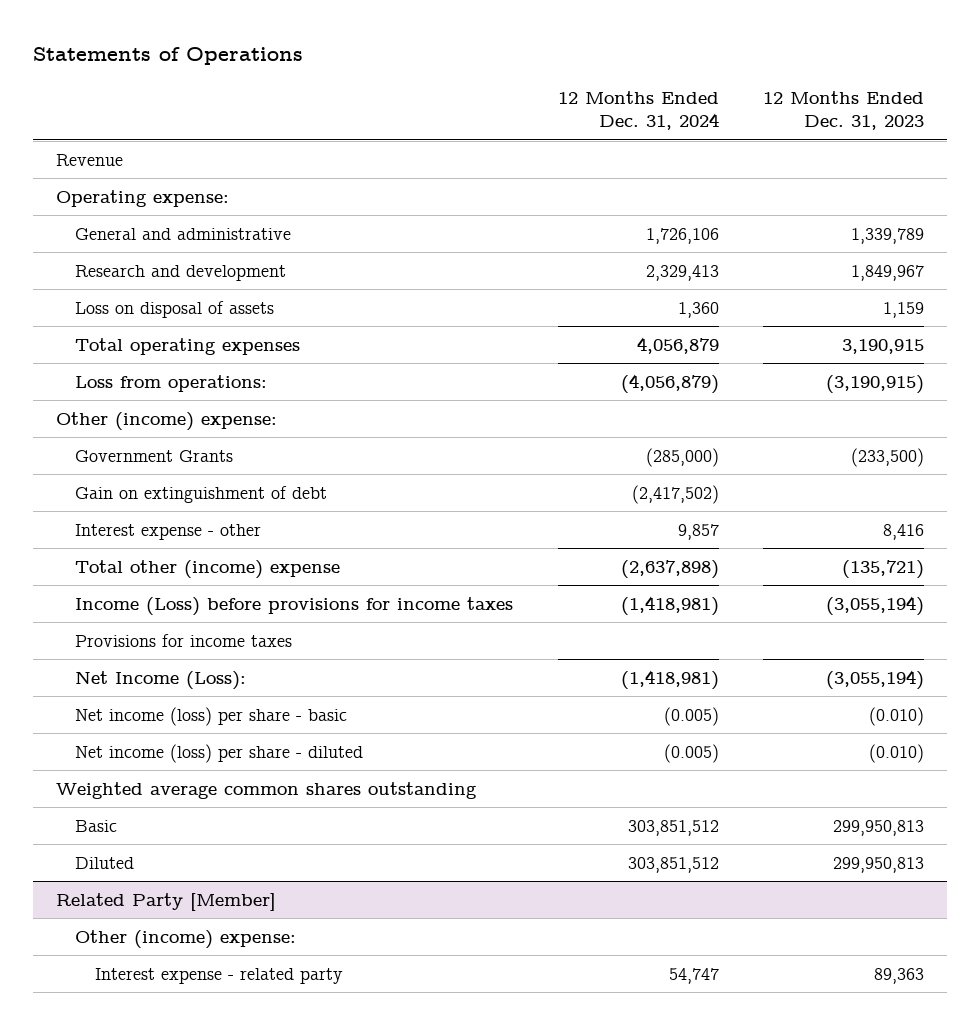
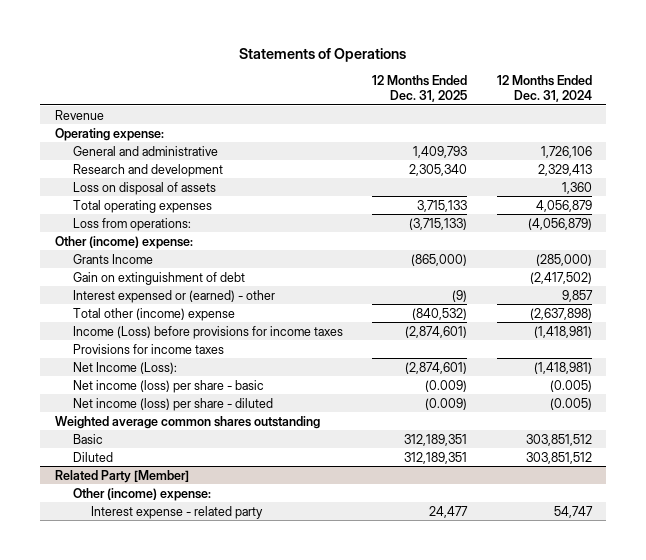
[763,91,925,131] 12 Months Ended Dec. 31, 2023 -> none
none -> [372,75,468,103] 12 Months Ended Dec. 31, 2025
[75,449,234,462] Government Grants -> [72,253,153,264] Grants Income
[75,523,262,540] Interest expense - other -> [72,289,275,303] Interest expensed or (earned) - other

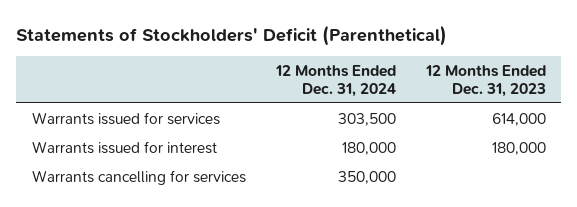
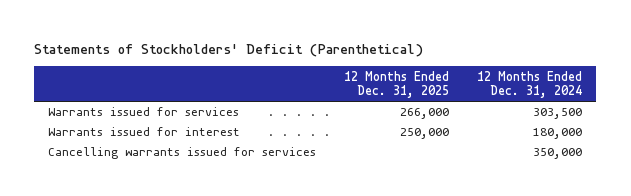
[424,64,546,97] 12 Months Ended Dec. 31, 2023 -> none
none -> [344,70,450,99] 12 Months Ended Dec. 31, 2025
[31,169,246,185] Warrants cancelling for services -> [48,147,317,160] Cancelling warrants issued for services

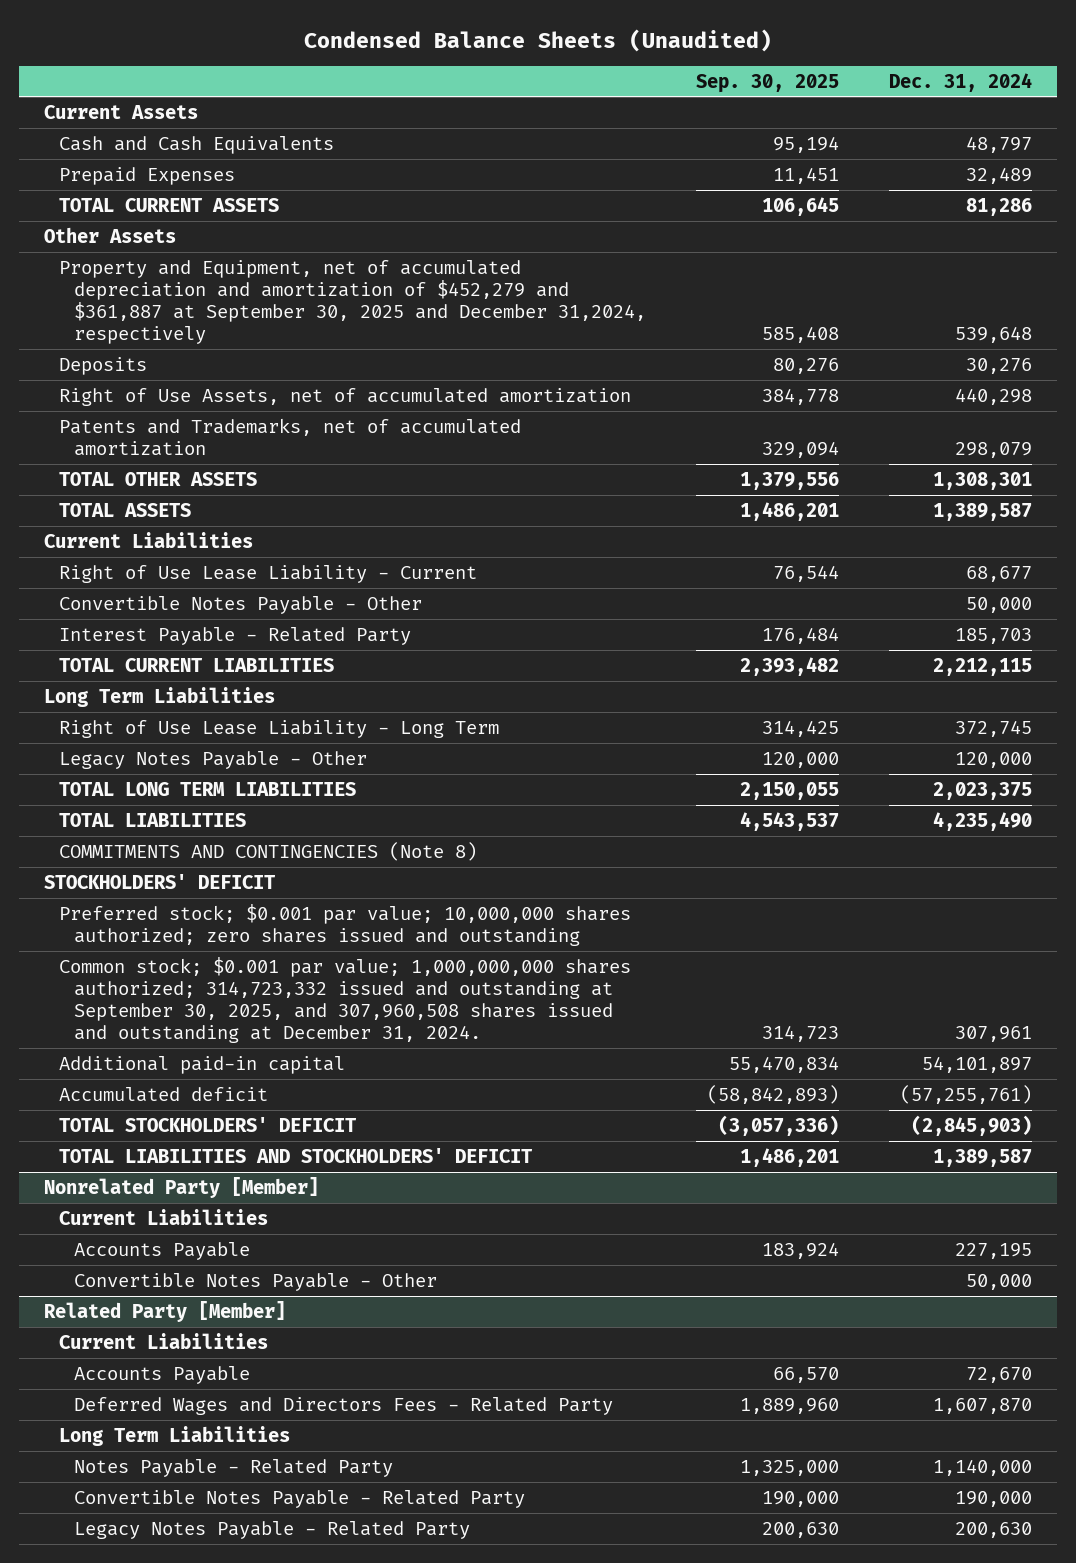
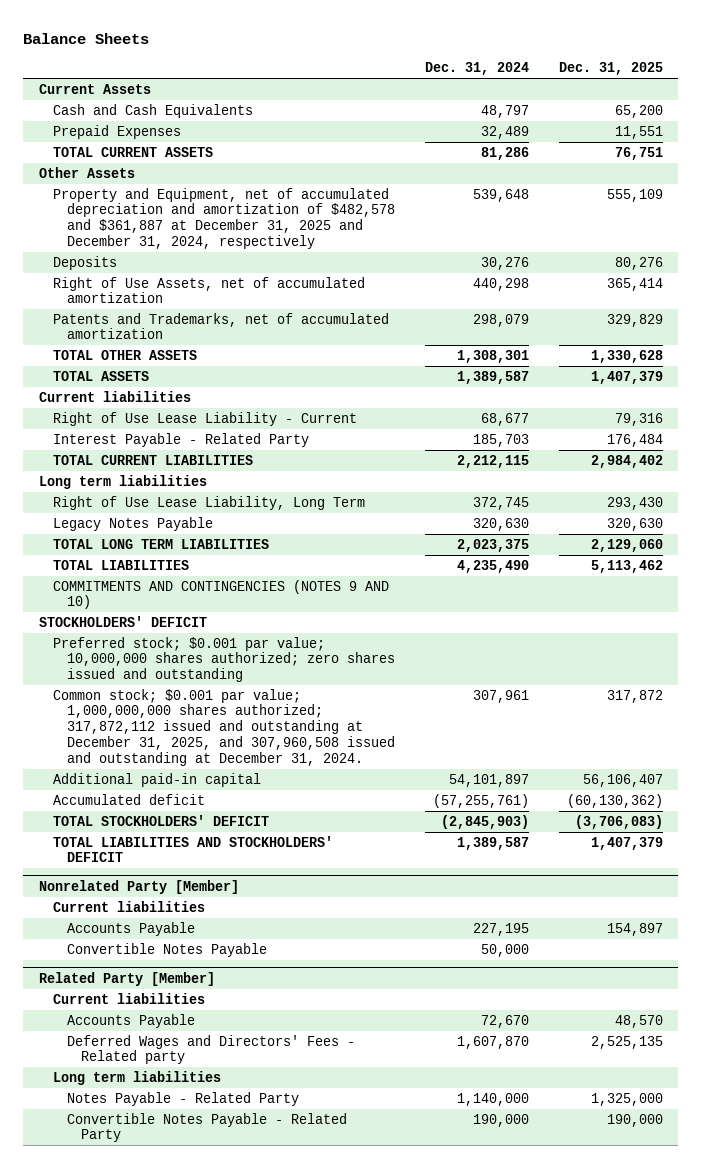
[304,28,773,52] Condensed Balance Sheets (Unaudited) -> [23,33,150,45] Balance Sheets
[696,73,840,93] Sep. 30, 2025 -> none
none -> [559,62,664,76] Dec. 31, 2025
[59,259,646,345] Property and Equipment, net of accumulated depreciation and amortization of $452,279 and $361,887 at September 30, 2025 and December 31,2024, respectively -> [52,187,395,250] Property and Equipment, net of accumulated depreciation and amortization of $482,578 and $361,887 at December 31, 2025 and December 31, 2024, respectively
[44,531,254,548] Current Liabilities -> [38,390,191,402] Current liabilities
[59,595,423,614] Convertible Notes Payable - Other -> none
[44,686,276,707] Long Term Liabilities -> [38,474,207,489] Long term liabilities
[59,719,500,738] Right of Use Lease Liability - Long Term -> [52,495,365,510] Right of Use Lease Liability, Long Term
[59,750,368,769] Legacy Notes Payable - Other -> [52,516,213,531] Legacy Notes Payable
[955,751,1033,768] 120,000 -> [473,517,530,531] 320,630
[59,841,478,861] COMMITMENTS AND CONTINGENCIES (Note 8) -> [52,579,389,610] COMMITMENTS AND CONTINGENCIES (NOTES 9 AND 10)
[59,956,632,1044] Common stock; $0.001 par value; 1,000,000,000 shares authorized; 314,723,332 issued and outstanding at September 30, 2025, and 307,960,508 shares issued and outstanding at December 31, 2024. -> [52,688,395,766] Common stock; $0.001 par value; 1,000,000,000 shares authorized; 317,872,112 issued and outstanding at December 31, 2025, and 307,960,508 issued and outstanding at December 31, 2024.
[59,1208,269,1225] Current Liabilities -> [52,900,205,912] Current liabilities
[73,1272,437,1291] Convertible Notes Payable - Other -> [66,942,267,957] Convertible Notes Payable
[59,1332,269,1349] Current Liabilities -> [52,992,205,1004] Current liabilities
[73,1396,613,1415] Deferred Wages and Directors Fees - Related Party -> [66,1034,355,1065] Deferred Wages and Directors' Fees - Related party
[59,1425,291,1446] Long Term Liabilities -> [52,1070,221,1085] Long term liabilities
[73,1520,470,1539] Legacy Notes Payable - Related Party -> none

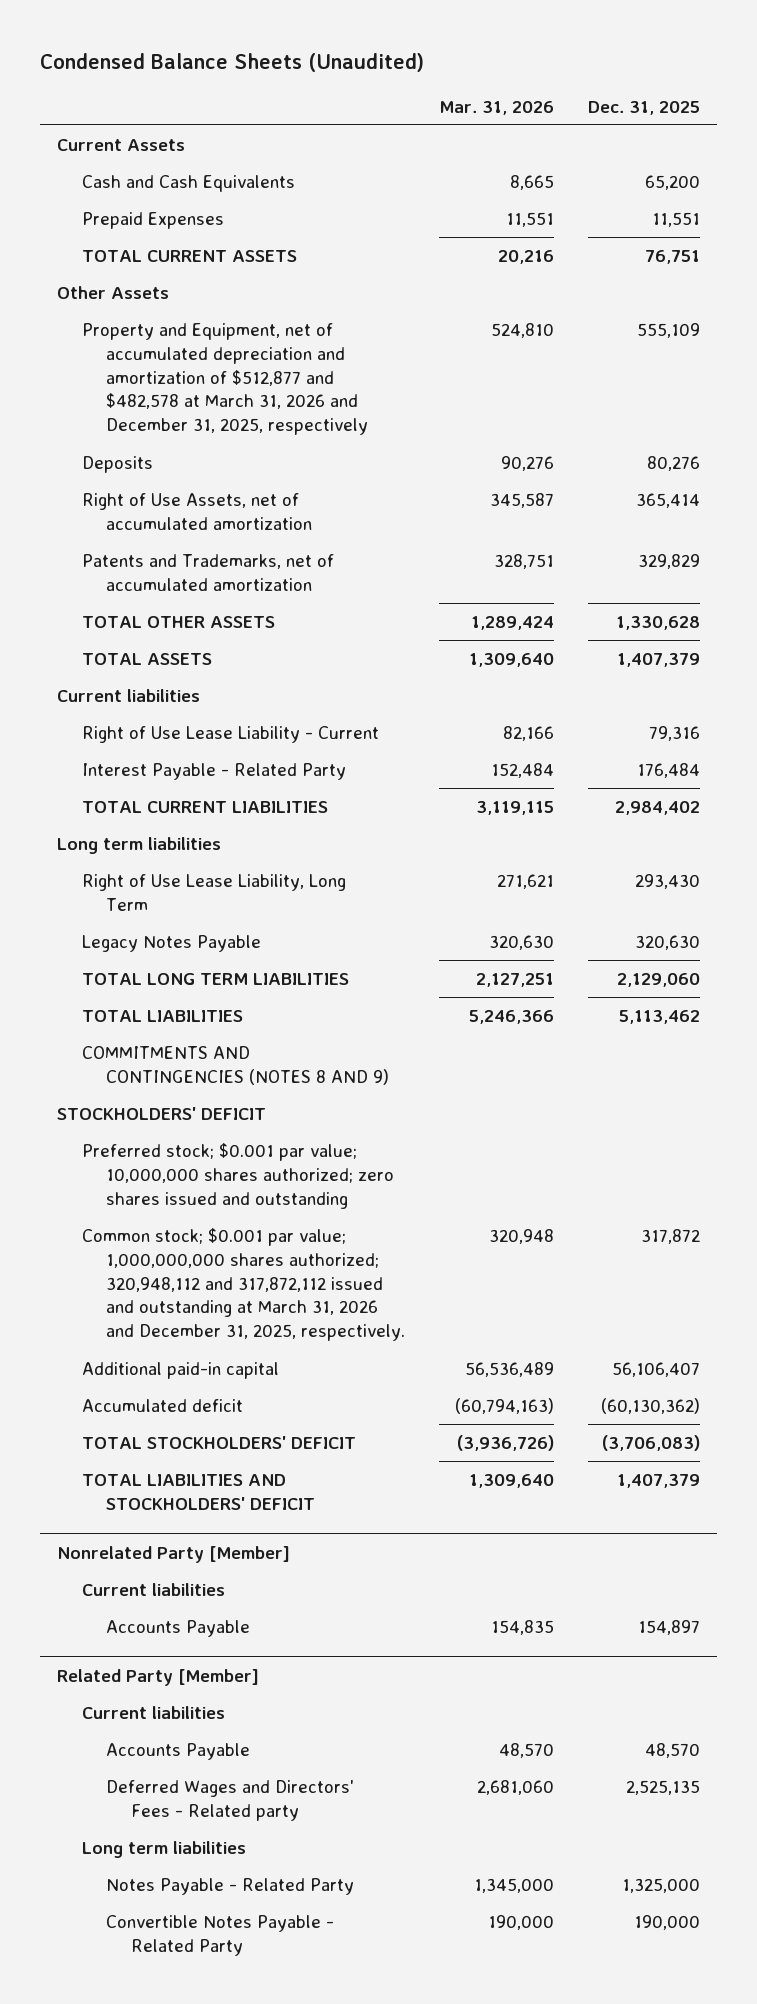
[23,33,150,45] Balance Sheets -> [40,53,425,73] Condensed Balance Sheets (Unaudited)
[425,62,530,76] Dec. 31, 2024 -> none
none -> [439,100,555,115] Mar. 31, 2026
[52,187,395,250] Property and Equipment, net of accumulated depreciation and amortization of $482,578 and $361,887 at December 31, 2025 and December 31, 2024, respectively -> [81,322,369,436] Property and Equipment, net of accumulated depreciation and amortization of $512,877 and $482,578 at March 31, 2026 and December 31, 2025, respectively
[52,579,389,610] COMMITMENTS AND CONTINGENCIES (NOTES 9 AND 10) -> [81,1045,390,1085] COMMITMENTS AND CONTINGENCIES (NOTES 8 AND 9)
[52,688,395,766] Common stock; $0.001 par value; 1,000,000,000 shares authorized; 317,872,112 issued and outstanding at December 31, 2025, and 307,960,508 issued and outstanding at December 31, 2024. -> [81,1227,406,1342] Common stock; $0.001 par value; 1,000,000,000 shares authorized; 320,948,112 and 317,872,112 issued and outstanding at March 31, 2026 and December 31, 2025, respectively.
[66,942,267,957] Convertible Notes Payable -> none

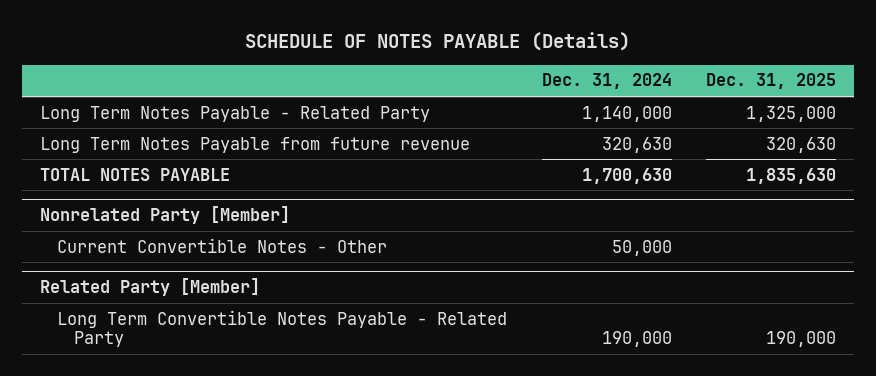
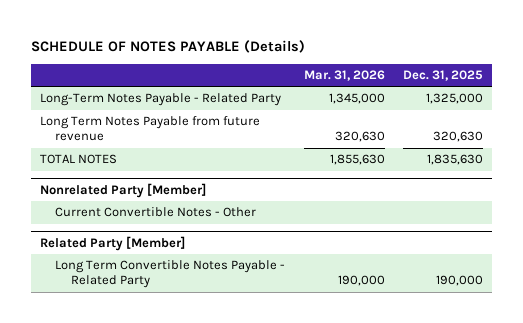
[541,73,672,90] Dec. 31, 2024 -> none
none -> [303,69,385,81] Mar. 31, 2026
[39,105,430,122] Long Term Notes Payable - Related Party -> [40,93,282,107] Long-Term Notes Payable - Related Party
[39,167,230,181] TOTAL NOTES PAYABLE -> [40,154,118,165] TOTAL NOTES

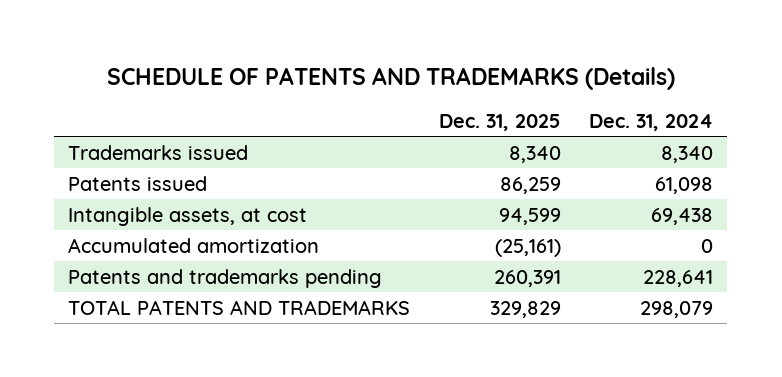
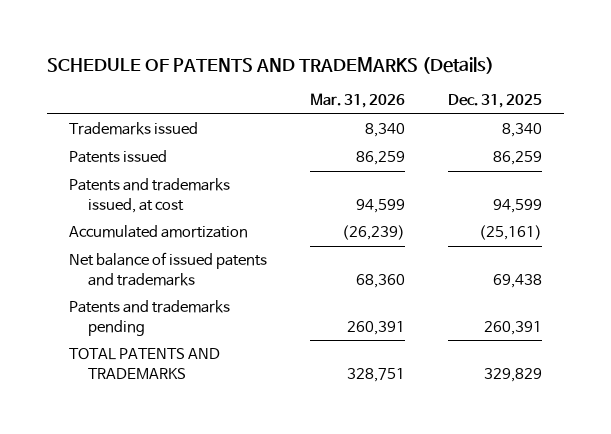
[589,113,714,131] Dec. 31, 2024 -> none
none -> [309,93,405,109] Mar. 31, 2026
[68,206,308,226] Intangible assets, at cost -> [68,178,230,213] Patents and trademarks issued, at cost
none -> [68,252,267,286] Net balance of issued patents and trademarks

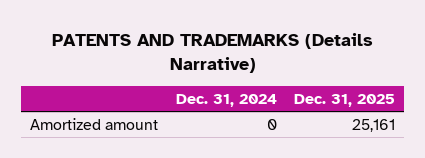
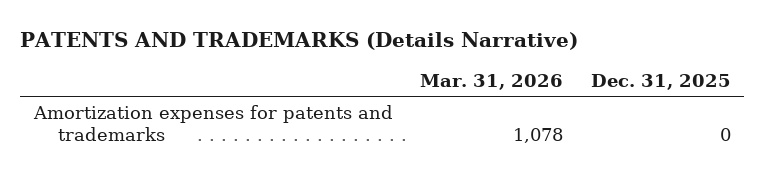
[175,93,277,107] Dec. 31, 2024 -> none
none -> [420,73,564,90] Mar. 31, 2026
[30,118,159,131] Amortized amount -> none
none -> [32,105,393,141] Amortization expenses for patents and trademarks

